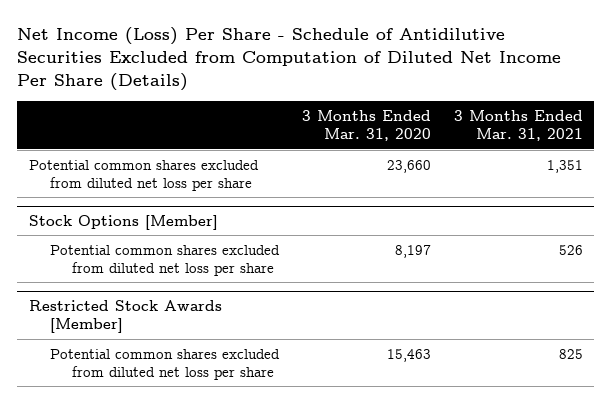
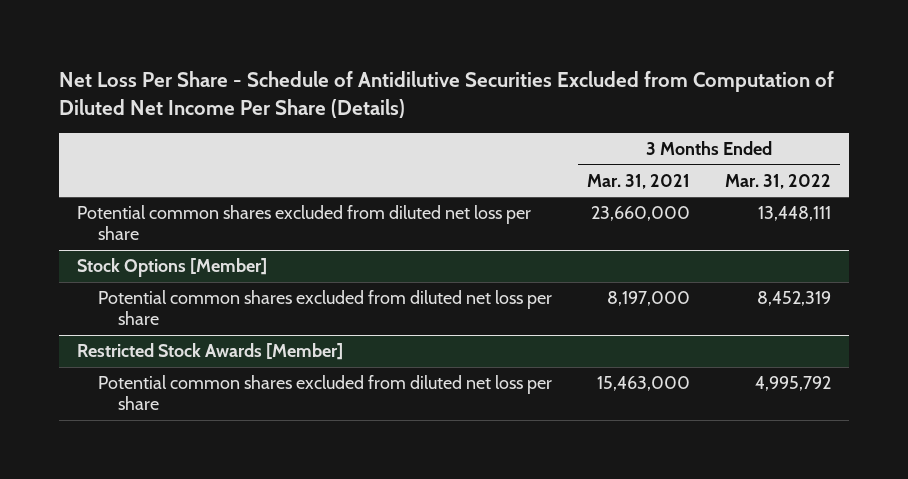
[17,27,562,92] Net Income (Loss) Per Share - Schedule of Antidilutive Securities Excluded from Computation of Diluted Net Income Per Share (Details) -> [59,70,835,118] Net Loss Per Share - Schedule of Antidilutive Securities Excluded from Computation of Diluted Net Income Per Share (Details)
[302,109,432,142] 3 Months Ended Mar. 31, 2020 -> none
none -> [725,173,832,189] Mar. 31, 2022
[546,159,583,173] 1,351 -> [590,206,690,222] 23,660,000
[558,244,583,255] 526 -> [606,291,690,307] 8,197,000
[558,348,583,359] 825 -> [596,376,690,392] 15,463,000

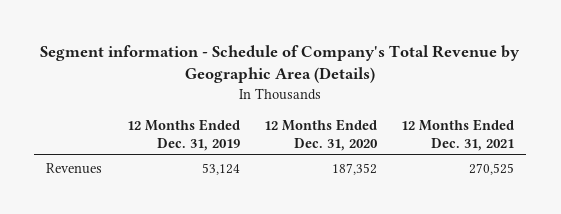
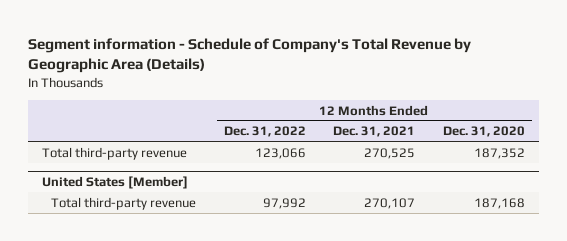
[126,118,240,151] 12 Months Ended Dec. 31, 2019 -> none
none -> [223,126,306,138] Dec. 31, 2022
[46,162,103,174] Revenues -> [42,146,188,160] Total third-party revenue
none -> [42,175,189,189] United States [Member]
none -> [51,196,197,210] Total third-party revenue

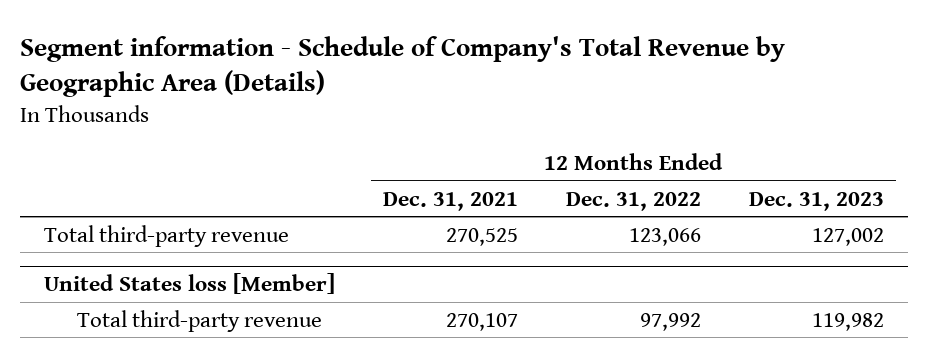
[443,126,526,138] Dec. 31, 2020 -> none
none -> [749,191,885,211] Dec. 31, 2023
[42,175,189,189] United States [Member] -> [43,272,335,294] United States loss [Member]

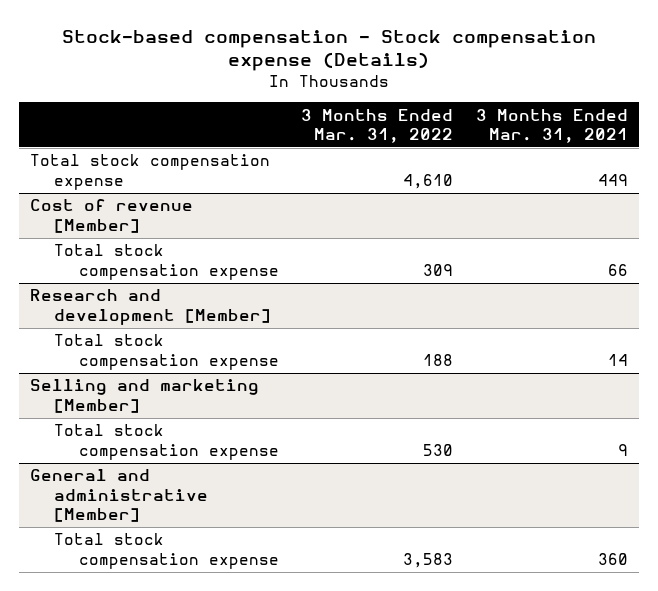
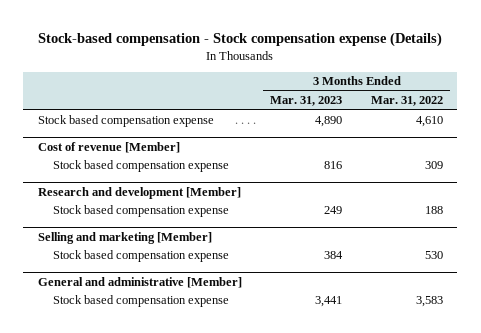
[476,108,629,144] 3 Months Ended Mar. 31, 2021 -> none
none -> [270,96,343,107] Mar. 31, 2023
[30,154,271,190] Total stock compensation expense -> [37,115,214,128] Stock based compensation expense
[54,244,279,280] Total stock compensation expense -> [52,160,229,173] Stock based compensation expense
[54,334,279,370] Total stock compensation expense -> [52,205,229,218] Stock based compensation expense
[54,424,279,460] Total stock compensation expense -> [52,250,229,263] Stock based compensation expense
[54,533,279,569] Total stock compensation expense -> [52,295,229,308] Stock based compensation expense

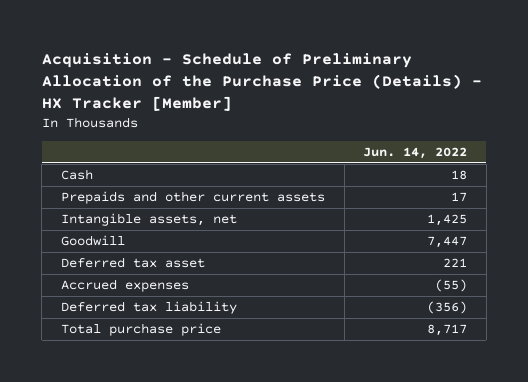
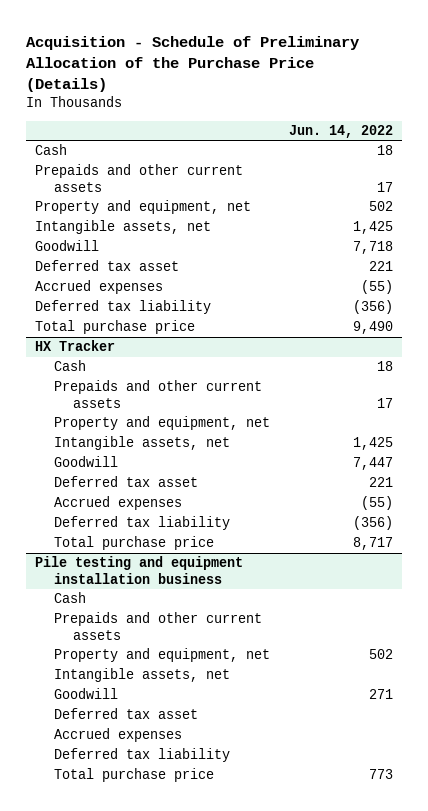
[41,52,482,111] Acquisition - Schedule of Preliminary Allocation of the Purchase Price (Details) - HX Tracker [Member] -> [25,35,359,92] Acquisition - Schedule of Preliminary Allocation of the Purchase Price (Details)
none -> [35,200,252,215] Property and equipment, net
none -> [35,240,100,252] Goodwill
none -> [35,260,180,272] Deferred tax asset
none -> [35,280,164,295] Accrued expenses
none -> [35,300,212,315] Deferred tax liability
none -> [35,320,196,335] Total purchase price
none -> [35,340,116,352] HX Tracker
none -> [53,360,86,372] Cash
none -> [53,380,262,408] Prepaids and other current assets
none -> [53,416,270,431] Property and equipment, net
none -> [53,436,230,451] Intangible assets, net
none -> [35,556,244,584] Pile testing and equipment installation business
none -> [53,592,86,604] Cash
none -> [53,612,262,640] Prepaids and other current assets
none -> [53,648,270,663] Property and equipment, net
none -> [53,668,230,683] Intangible assets, net
none -> [53,688,118,700] Goodwill
none -> [53,708,198,720] Deferred tax asset
none -> [53,728,182,743] Accrued expenses
none -> [53,748,230,763] Deferred tax liability
none -> [53,768,214,783] Total purchase price

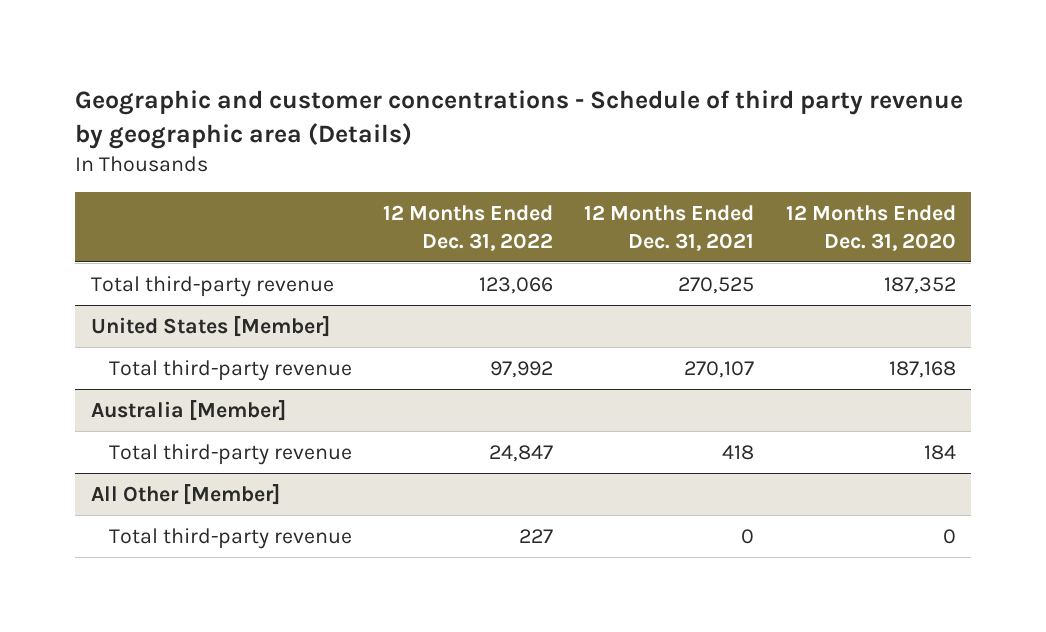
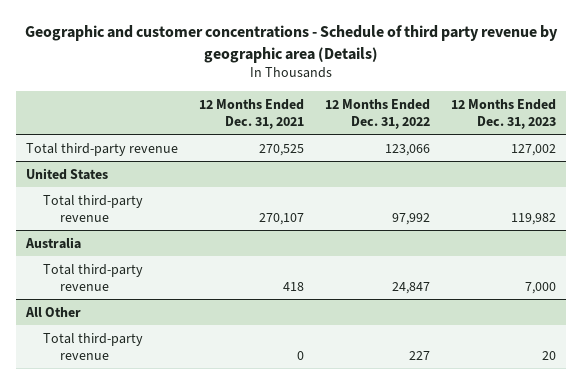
[785,205,956,251] 12 Months Ended Dec. 31, 2020 -> none
none -> [450,98,556,129] 12 Months Ended Dec. 31, 2023
[90,315,330,337] United States [Member] -> [26,167,109,180] United States
[90,399,286,421] Australia [Member] -> [25,236,82,249] Australia
[90,483,280,505] All Other [Member] -> [25,306,82,317] All Other

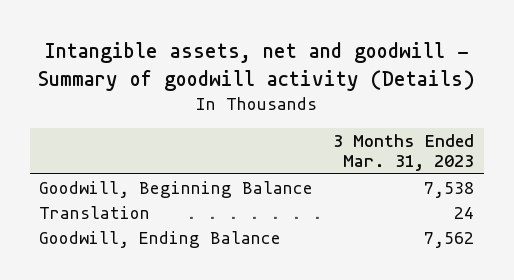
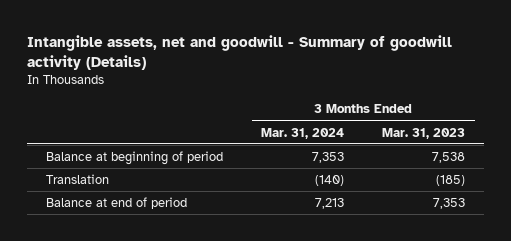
none -> [261,127,345,139] Mar. 31, 2024
[39,230,282,248] Goodwill, Ending Balance -> none
[39,180,314,198] Goodwill, Beginning Balance -> [45,151,223,166] Balance at beginning of period
[454,206,475,219] 24 -> [436,175,466,187] (185)
none -> [45,197,187,210] Balance at end of period

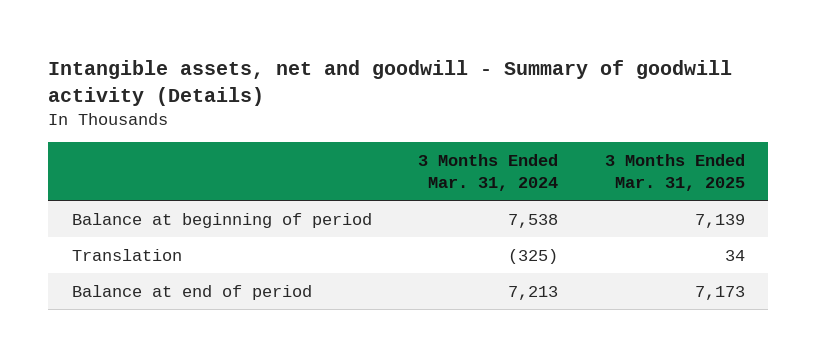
[382,127,466,139] Mar. 31, 2023 -> none
none -> [604,153,745,191] 3 Months Ended Mar. 31, 2025
[312,152,345,164] 7,353 -> [508,213,559,228] 7,538
[315,175,345,187] (140) -> [508,248,559,264] (325)

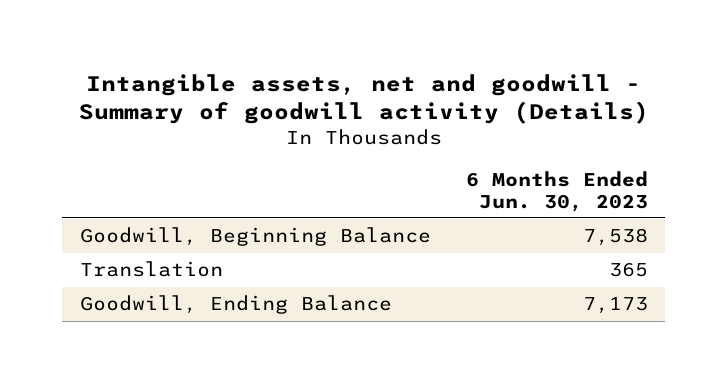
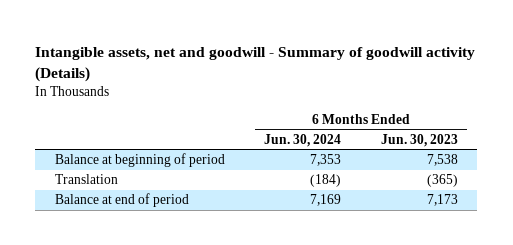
none -> [264,133,342,147] Jun. 30, 2024
[79,227,431,247] Goodwill, Beginning Balance -> [55,153,226,168] Balance at beginning of period
[608,262,648,278] 365 -> [426,174,458,188] (365)
[79,295,392,315] Goodwill, Ending Balance -> [55,193,190,208] Balance at end of period

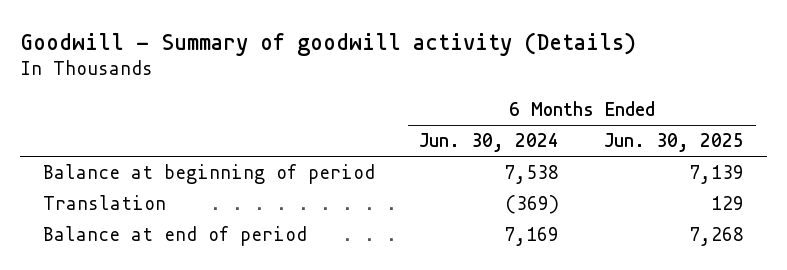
[35,46,476,82] Intangible assets, net and goodwill - Summary of goodwill activity (Details) -> [20,31,637,56] Goodwill - Summary of goodwill activity (Details)
[380,133,458,147] Jun. 30, 2023 -> none
none -> [604,133,745,153] Jun. 30, 2025
[310,154,342,167] 7,353 -> [504,165,560,185] 7,538
[310,174,342,188] (184) -> [505,195,560,215] (369)

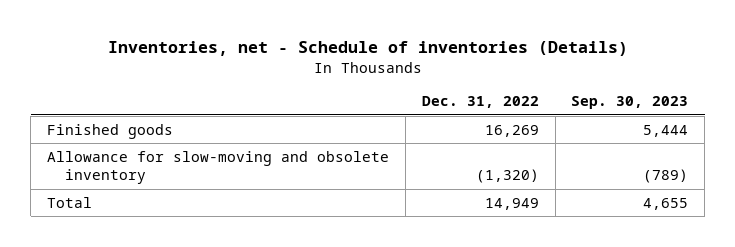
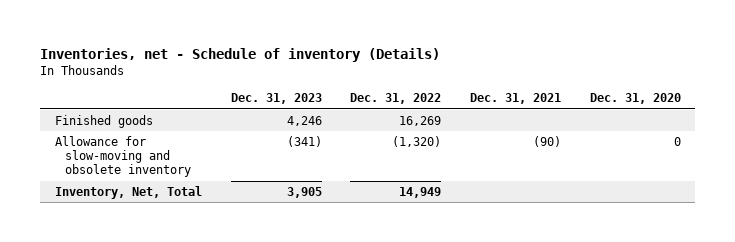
[107,41,628,57] Inventories, net - Schedule of inventories (Details) -> [40,48,441,63] Inventories, net - Schedule of inventory (Details)
[571,96,689,110] Sep. 30, 2023 -> none
none -> [230,93,322,105] Dec. 31, 2023
none -> [469,93,561,105] Dec. 31, 2021
none -> [589,93,681,105] Dec. 31, 2020
[46,196,92,208] Total -> [54,186,202,200] Inventory, Net, Total

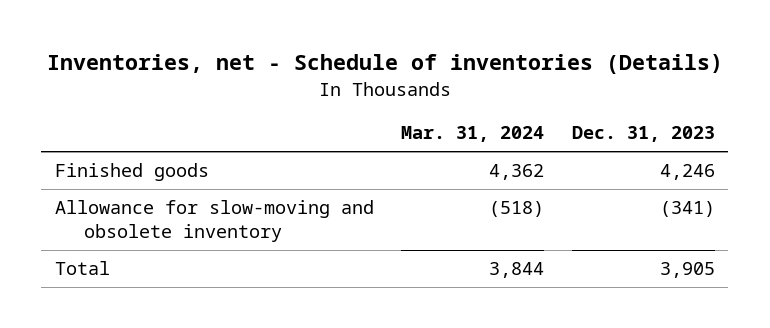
[40,48,441,63] Inventories, net - Schedule of inventory (Details) -> [46,54,723,75] Inventories, net - Schedule of inventories (Details)
[350,93,442,105] Dec. 31, 2022 -> none
[469,93,561,105] Dec. 31, 2021 -> none
[589,93,681,105] Dec. 31, 2020 -> none
none -> [401,126,545,143] Mar. 31, 2024
[54,186,202,200] Inventory, Net, Total -> [55,261,111,276] Total

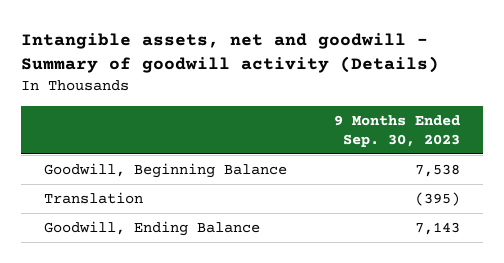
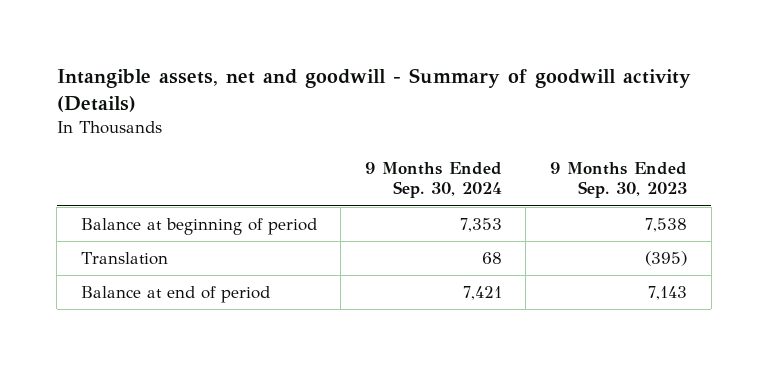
none -> [364,161,502,199] 9 Months Ended Sep. 30, 2024
[44,163,288,179] Goodwill, Beginning Balance -> [80,218,317,236] Balance at beginning of period
[44,221,261,237] Goodwill, Ending Balance -> [80,286,270,304] Balance at end of period

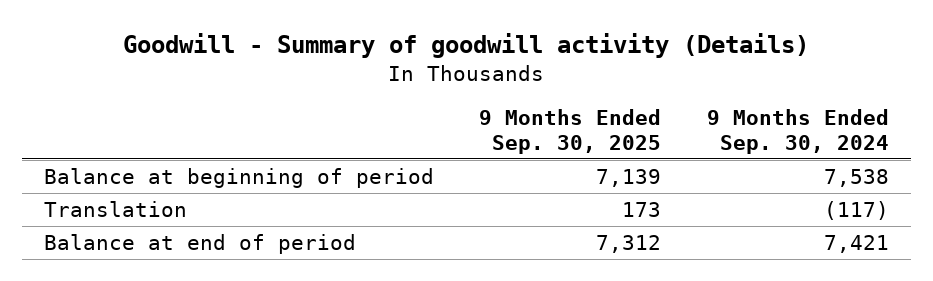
[56,68,691,112] Intangible assets, net and goodwill - Summary of goodwill activity (Details) -> [123,33,810,59] Goodwill - Summary of goodwill activity (Details)
[549,161,687,199] 9 Months Ended Sep. 30, 2023 -> none
none -> [479,108,662,154] 9 Months Ended Sep. 30, 2025
[459,218,502,233] 7,353 -> [823,169,889,188] 7,538
[481,252,502,265] 68 -> [823,201,889,221] (117)

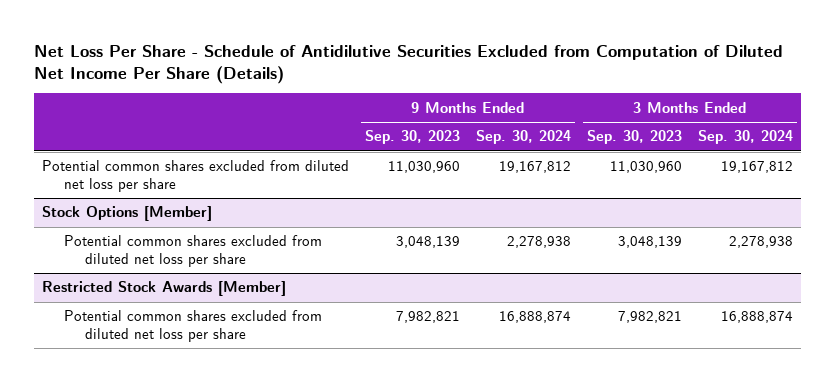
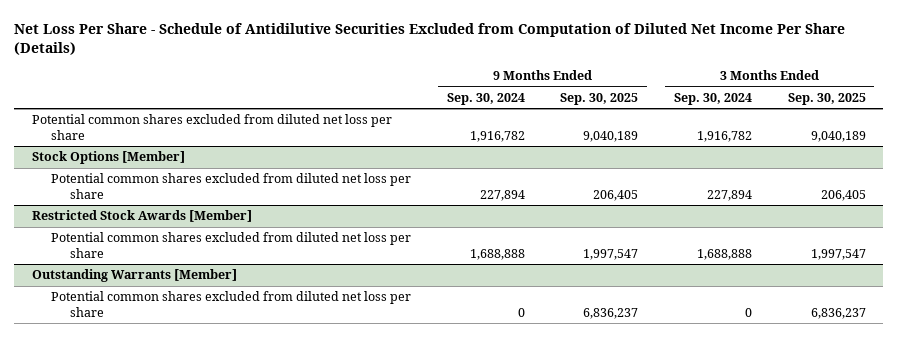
[365,130,461,145] Sep. 30, 2023 -> none
[586,130,682,145] Sep. 30, 2023 -> none
none -> [560,92,639,105] Sep. 30, 2025
none -> [787,92,866,105] Sep. 30, 2025
[498,161,571,174] 19,167,812 -> [469,130,525,142] 1,916,782
[720,161,793,174] 19,167,812 -> [696,130,752,142] 1,916,782
[506,236,571,249] 2,278,938 -> [479,189,525,201] 227,894
[728,236,793,249] 2,278,938 -> [706,189,752,201] 227,894
[498,311,571,324] 16,888,874 -> [469,248,525,260] 1,688,888
[720,311,793,324] 16,888,874 -> [696,248,752,260] 1,688,888
none -> [32,269,238,283] Outstanding Warrants [Member]
none -> [51,291,412,317] Potential common shares excluded from diluted net loss per share

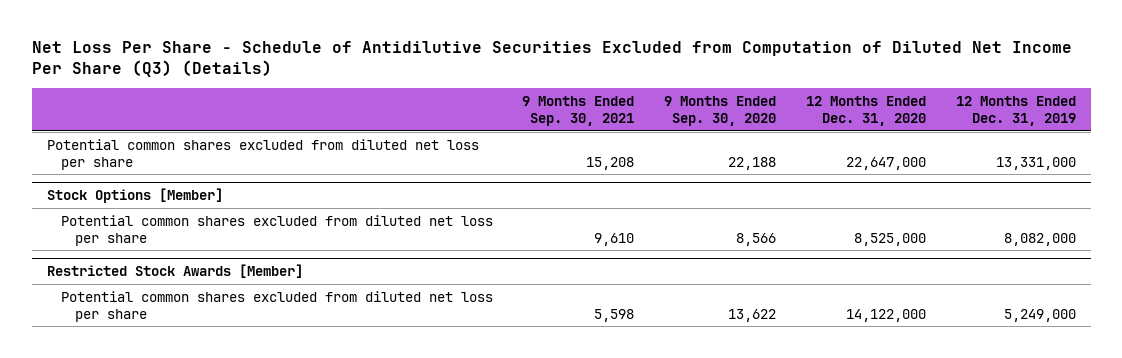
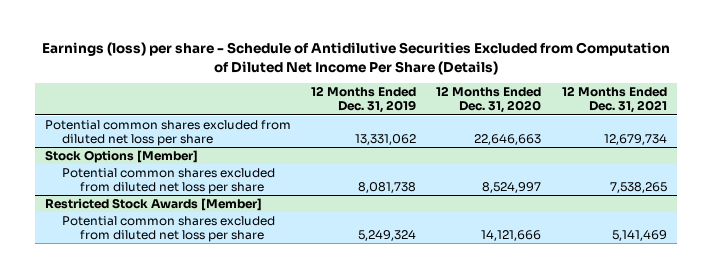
[31,40,1072,78] Net Loss Per Share - Schedule of Antidilutive Securities Excluded from Computation of Diluted Net Income Per Share (Q3) (Details) -> [41,42,670,75] Earnings (loss) per share - Schedule of Antidilutive Securities Excluded from Computation of Diluted Net Income Per Share (Details)
[522,95,635,126] 9 Months Ended Sep. 30, 2021 -> none
[664,95,777,126] 9 Months Ended Sep. 30, 2020 -> none
none -> [561,86,667,114] 12 Months Ended Dec. 31, 2021
[845,156,926,170] 22,647,000 -> [474,134,542,146] 22,646,663
[995,156,1076,170] 13,331,000 -> [355,134,417,146] 13,331,062
[853,232,926,246] 8,525,000 -> [482,182,542,194] 8,524,997
[1003,232,1076,246] 8,082,000 -> [358,182,417,194] 8,081,738
[845,308,926,322] 14,122,000 -> [481,230,542,242] 14,121,666
[1003,308,1076,322] 5,249,000 -> [358,230,417,242] 5,249,324

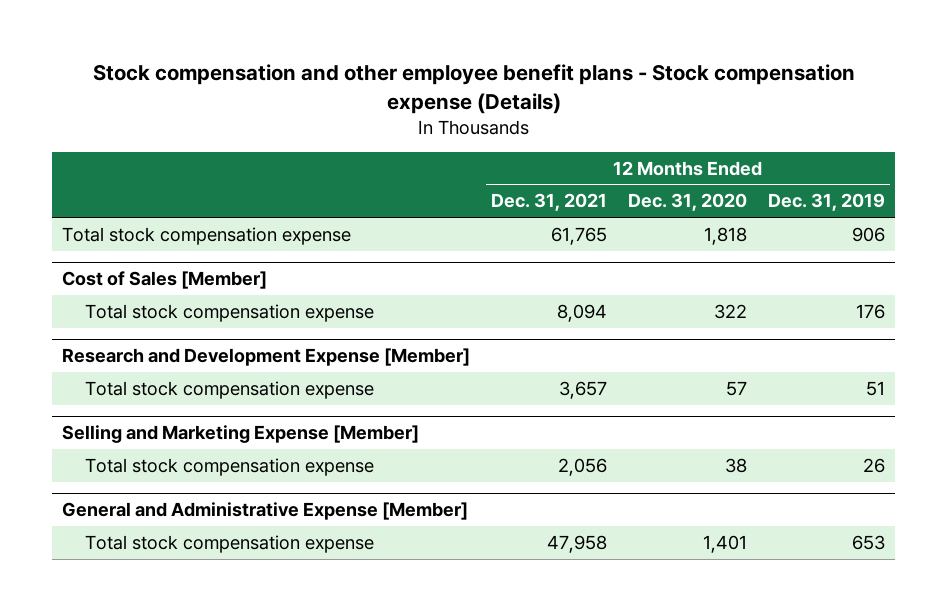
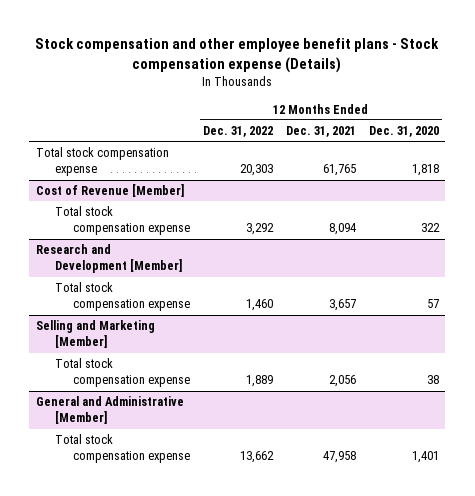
[767,193,885,212] Dec. 31, 2019 -> none
none -> [203,126,274,138] Dec. 31, 2022
[62,271,268,290] Cost of Sales [Member] -> [35,184,184,198] Cost of Revenue [Member]
[62,348,471,367] Research and Development Expense [Member] -> [35,244,182,274] Research and Development [Member]
[62,425,420,444] Selling and Marketing Expense [Member] -> [35,320,155,349] Selling and Marketing [Member]
[62,502,469,521] General and Administrative Expense [Member] -> [35,396,184,425] General and Administrative [Member]

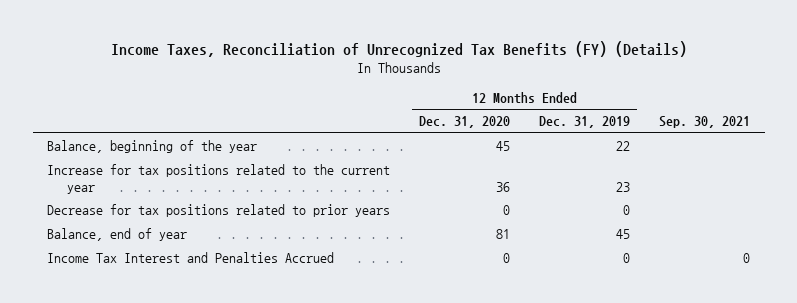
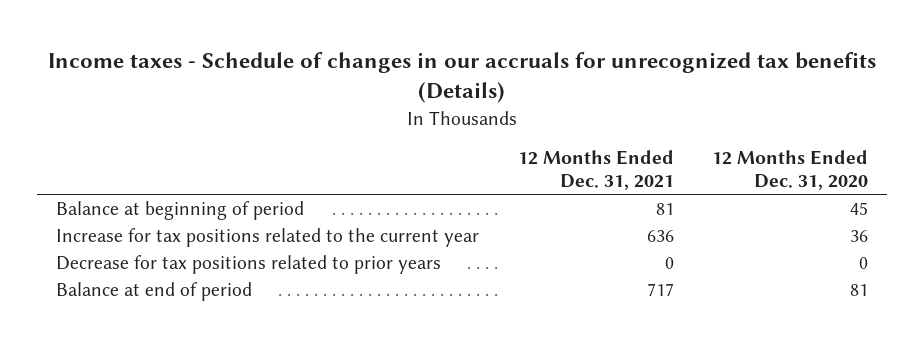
[110,40,687,57] Income Taxes, Reconciliation of Unrecognized Tax Benefits (FY) (Details) -> [48,51,877,104] Income taxes - Schedule of changes in our accruals for unrecognized tax benefits (Details)
[539,116,631,129] Dec. 31, 2019 -> none
[659,116,751,129] Sep. 30, 2021 -> none
none -> [517,150,674,190] 12 Months Ended Dec. 31, 2021
[47,140,258,154] Balance, beginning of the year -> [56,201,305,221] Balance at beginning of period
[47,252,335,264] Income Tax Interest and Penalties Accrued -> none
[47,228,188,242] Balance, end of year -> [56,282,253,302] Balance at end of period

